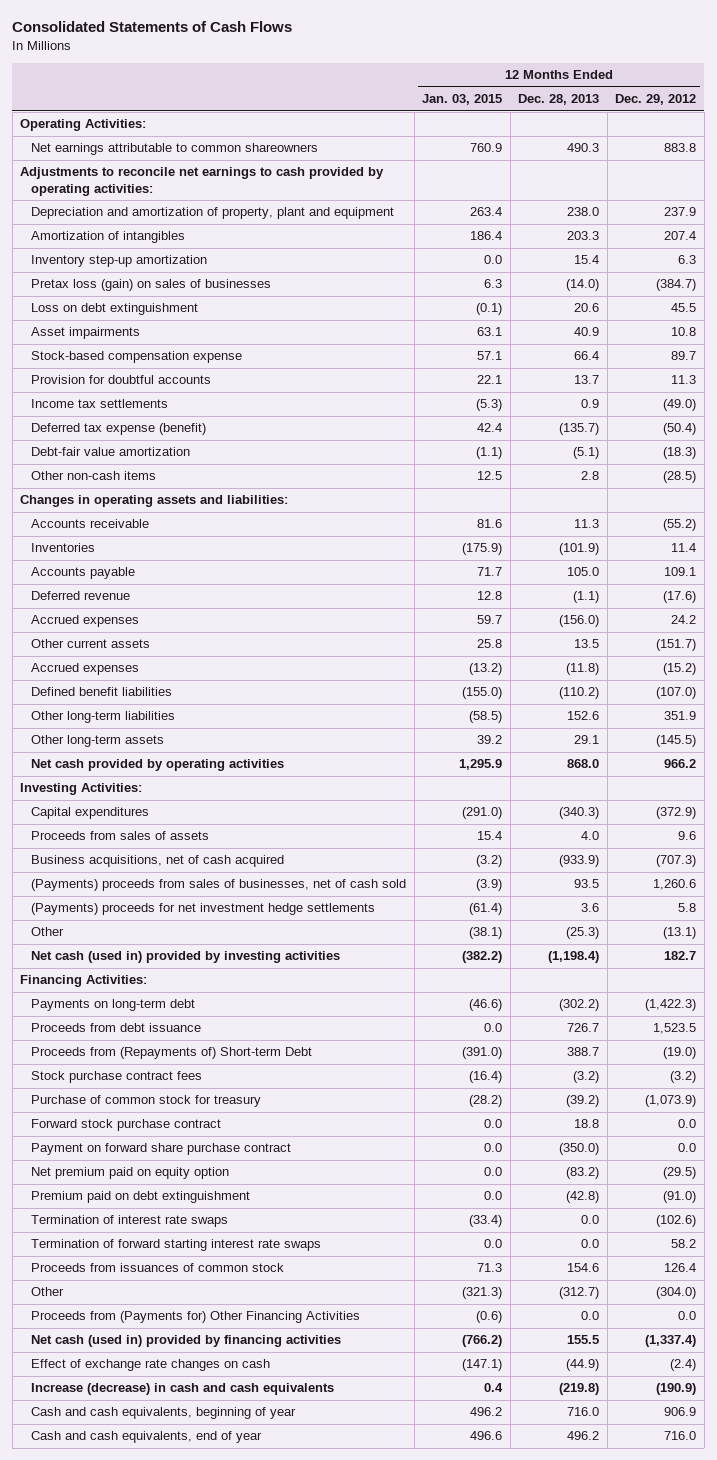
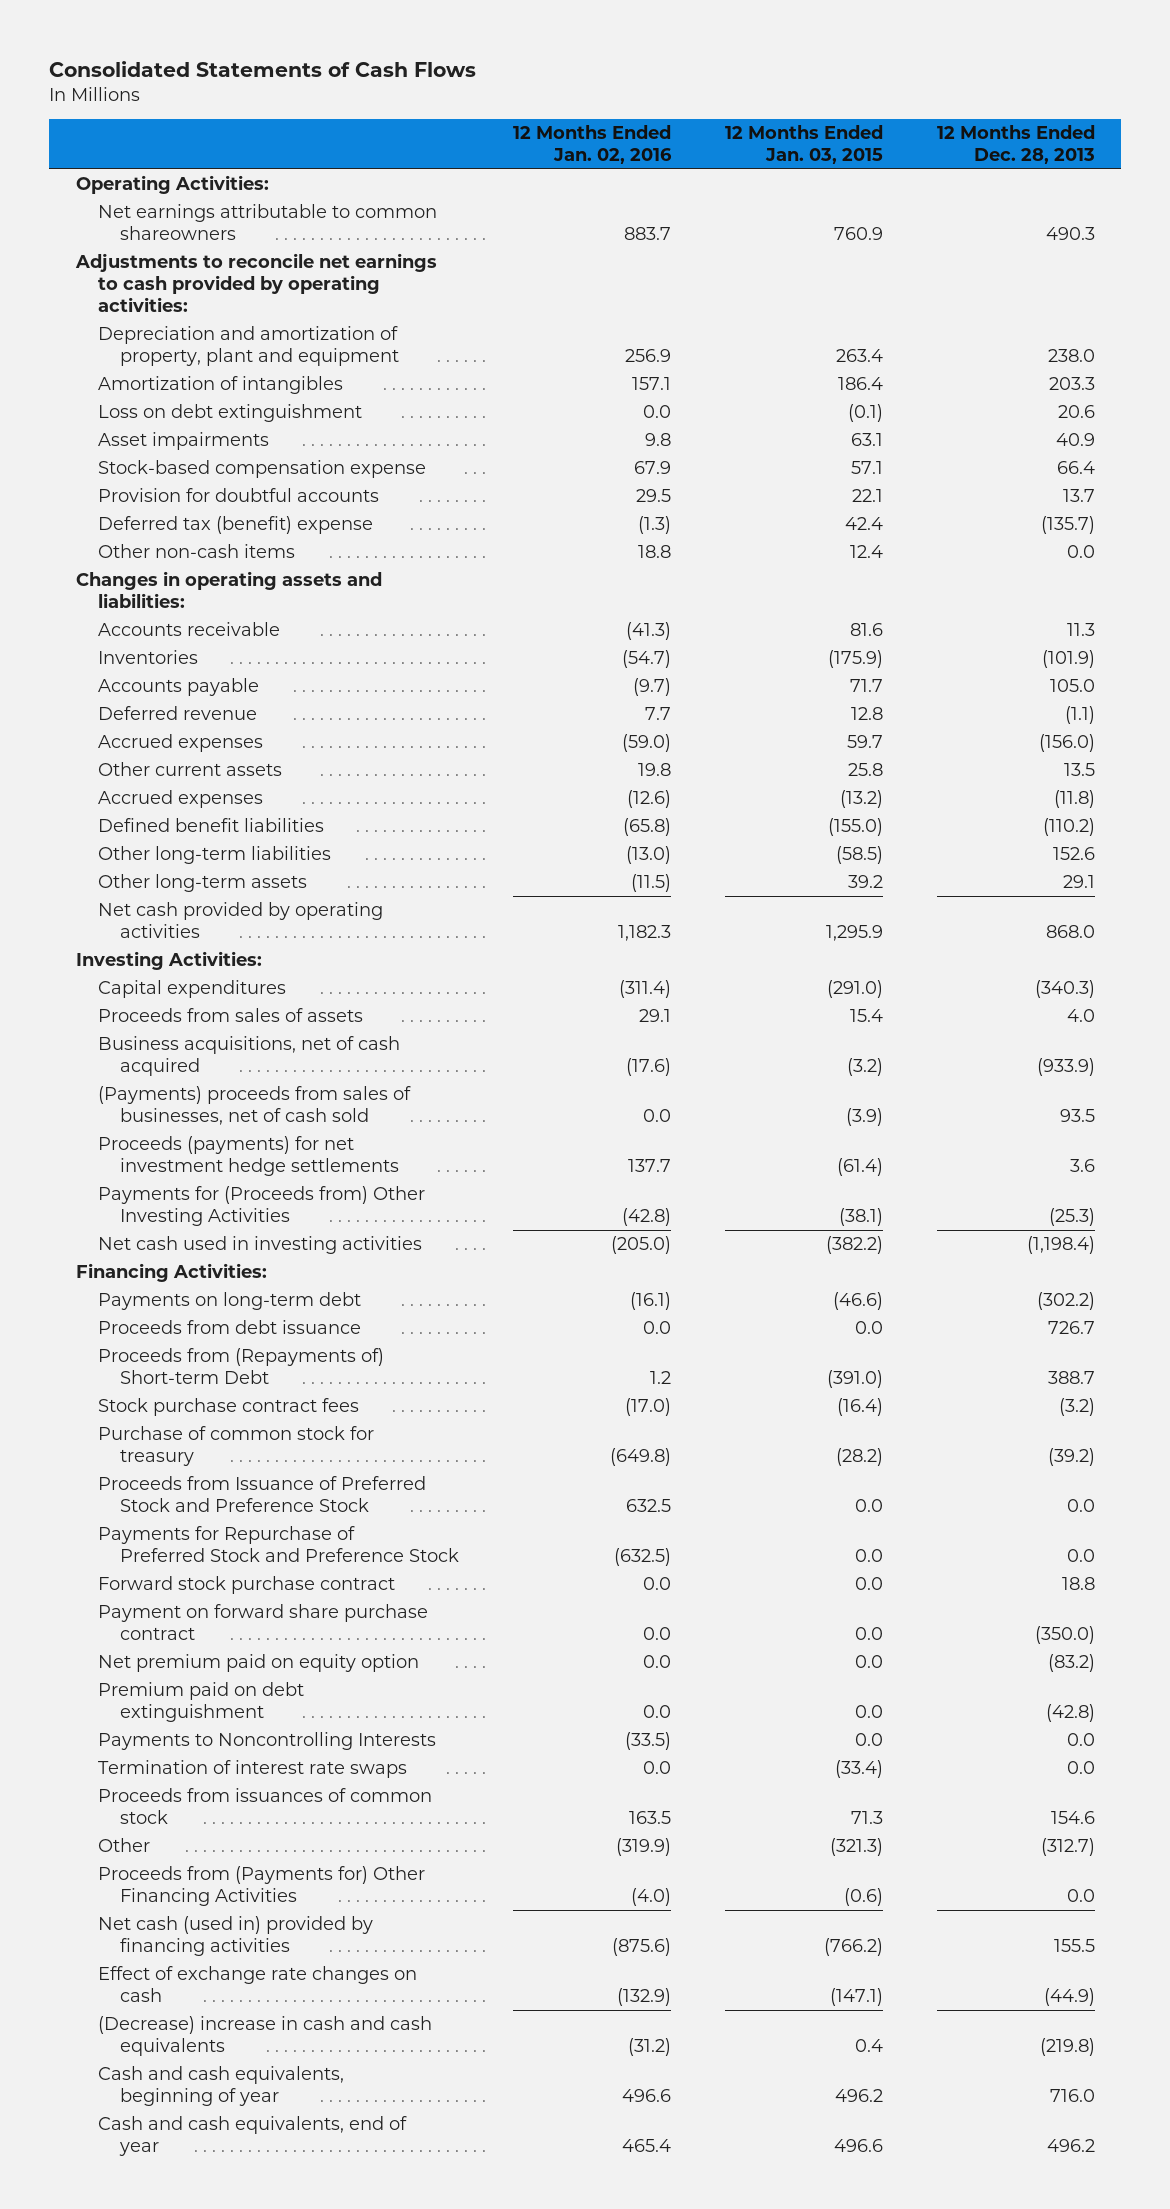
[615,94,697,106] Dec. 29, 2012 -> none
none -> [512,125,672,165] 12 Months Ended Jan. 02, 2016
[31,255,208,268] Inventory step-up amortization -> none
[31,279,272,292] Pretax loss (gain) on sales of businesses -> none
[31,399,169,409] Income tax settlements -> none
[31,447,191,457] Debt-fair value amortization -> none
[31,423,207,436] Deferred tax expense (benefit) -> [97,516,373,535] Deferred tax (benefit) expense
[477,471,503,481] 12.5 -> [849,545,883,559] 12.4
[581,471,600,481] 2.8 -> [1066,545,1095,559] 0.0
[31,903,376,916] (Payments) proceeds for net investment hedge settlements -> [97,1136,399,1177] Proceeds (payments) for net investment hedge settlements
[31,927,65,937] Other -> [97,1186,425,1227] Payments for (Proceeds from) Other Investing Activities
[31,951,341,964] Net cash (used in) provided by investing activities -> [97,1236,422,1255] Net cash used in investing activities
none -> [97,1476,426,1513] Proceeds from Issuance of Preferred Stock and Preference Stock
none -> [97,1526,459,1563] Payments for Repurchase of Preferred Stock and Preference Stock
none -> [97,1732,436,1751] Payments to Noncontrolling Interests
[31,1239,322,1252] Termination of forward starting interest rate swaps -> none
[31,1383,335,1396] Increase (decrease) in cash and cash equivalents -> [97,2016,432,2057] (Decrease) increase in cash and cash equivalents

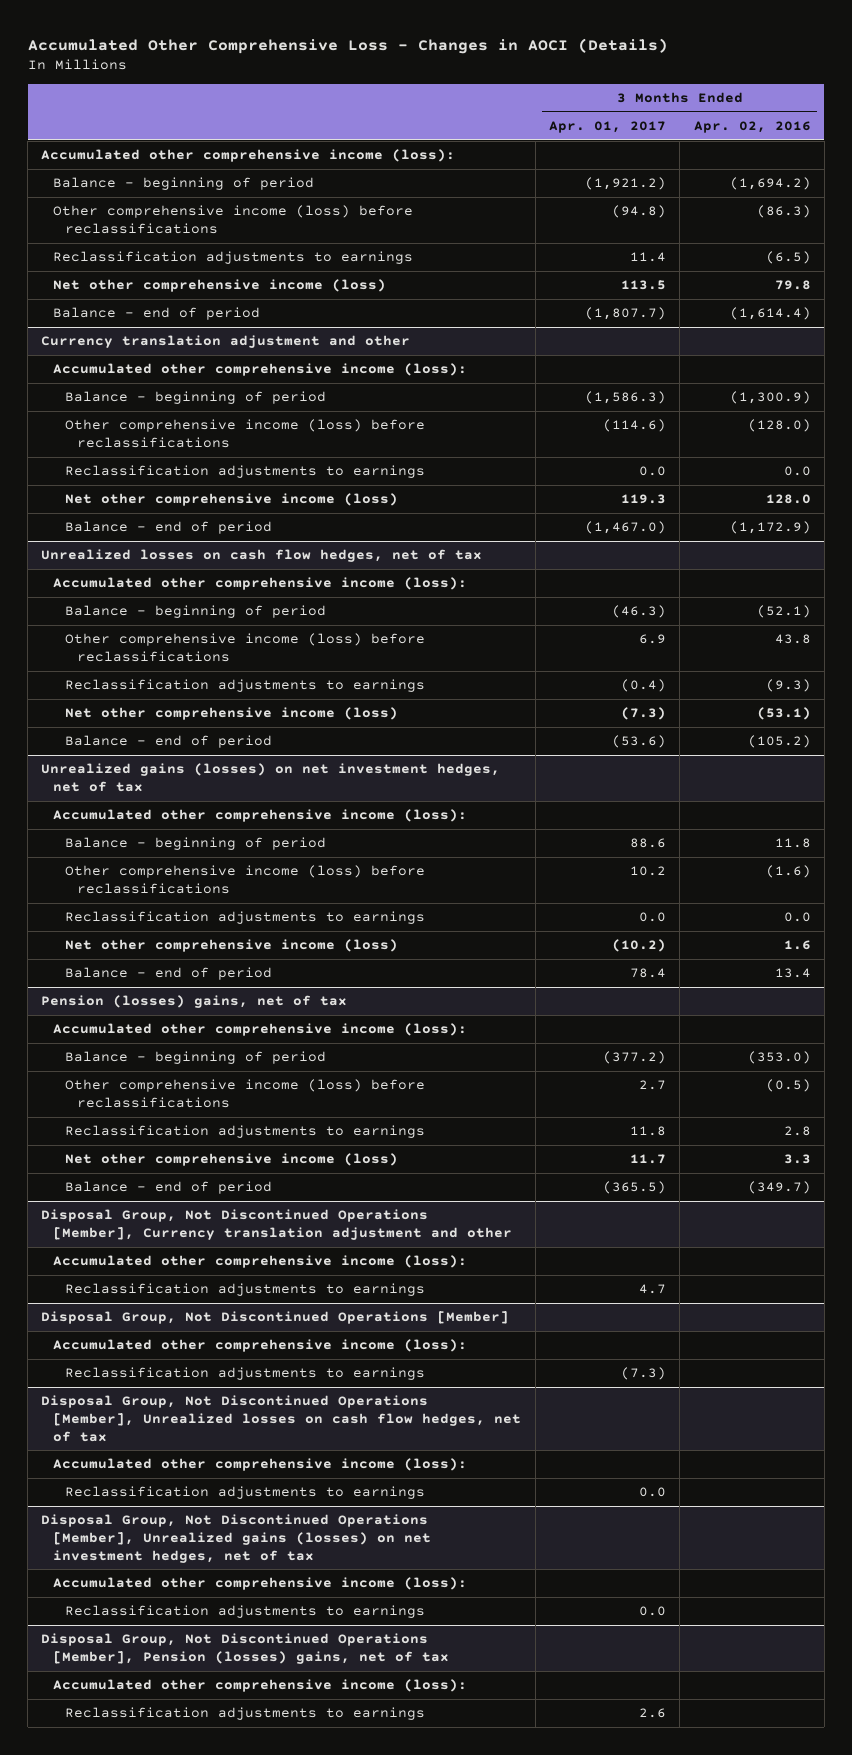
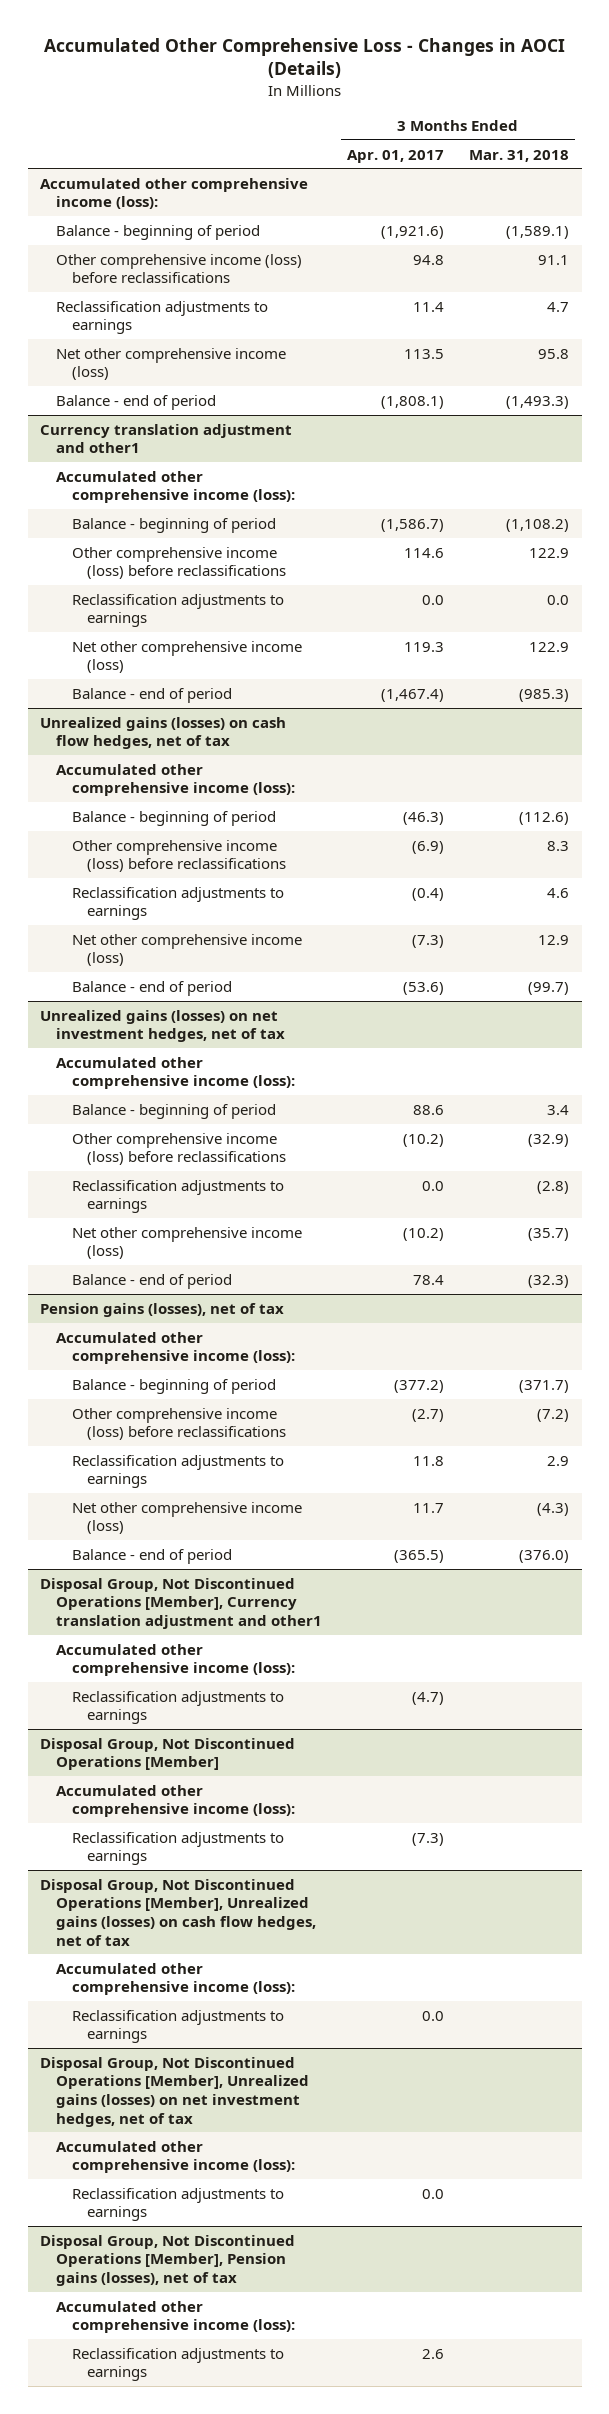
[693,121,811,134] Apr. 02, 2016 -> none
none -> [469,149,570,162] Mar. 31, 2018
[584,177,666,191] (1,921.2) -> [381,225,445,239] (1,921.6)
[611,205,666,219] (94.8) -> [413,254,445,265] 94.8
[584,307,666,321] (1,807.7) -> [381,395,445,409] (1,808.1)
[41,335,411,349] Currency translation adjustment and other -> [40,423,293,454] Currency translation adjustment and other1
[584,391,666,405] (1,586.3) -> [381,518,445,532] (1,586.7)
[602,419,666,433] (114.6) -> [404,547,445,558] 114.6
[584,521,666,535] (1,467.0) -> [381,688,445,702] (1,467.4)
[41,549,483,563] Unrealized losses on cash flow hedges, net of tax -> [40,716,287,750] Unrealized gains (losses) on cash flow hedges, net of tax
[638,634,666,645] 6.9 -> [412,840,445,854] (6.9)
[629,866,666,877] 10.2 -> [403,1133,445,1147] (10.2)
[41,995,348,1009] Pension (losses) gains, net of tax -> [40,1302,285,1317] Pension gains (losses), net of tax
[638,1080,666,1091] 2.7 -> [412,1408,445,1422] (2.7)
[41,1209,513,1240] Disposal Group, Not Discontinued Operations [Member], Currency translation adjustment and other -> [40,1577,322,1629] Disposal Group, Not Discontinued Operations [Member], Currency translation adjustment and other1
[638,1284,666,1295] 4.7 -> [412,1691,445,1705] (4.7)
[41,1395,522,1442] Disposal Group, Not Discontinued Operations [Member], Unrealized losses on cash flow hedges, net of tax -> [40,1878,316,1946] Disposal Group, Not Discontinued Operations [Member], Unrealized gains (losses) on cash flow hedges, net of tax
[41,1633,450,1664] Disposal Group, Not Discontinued Operations [Member], Pension (losses) gains, net of tax -> [40,2234,296,2286] Disposal Group, Not Discontinued Operations [Member], Pension gains (losses), net of tax

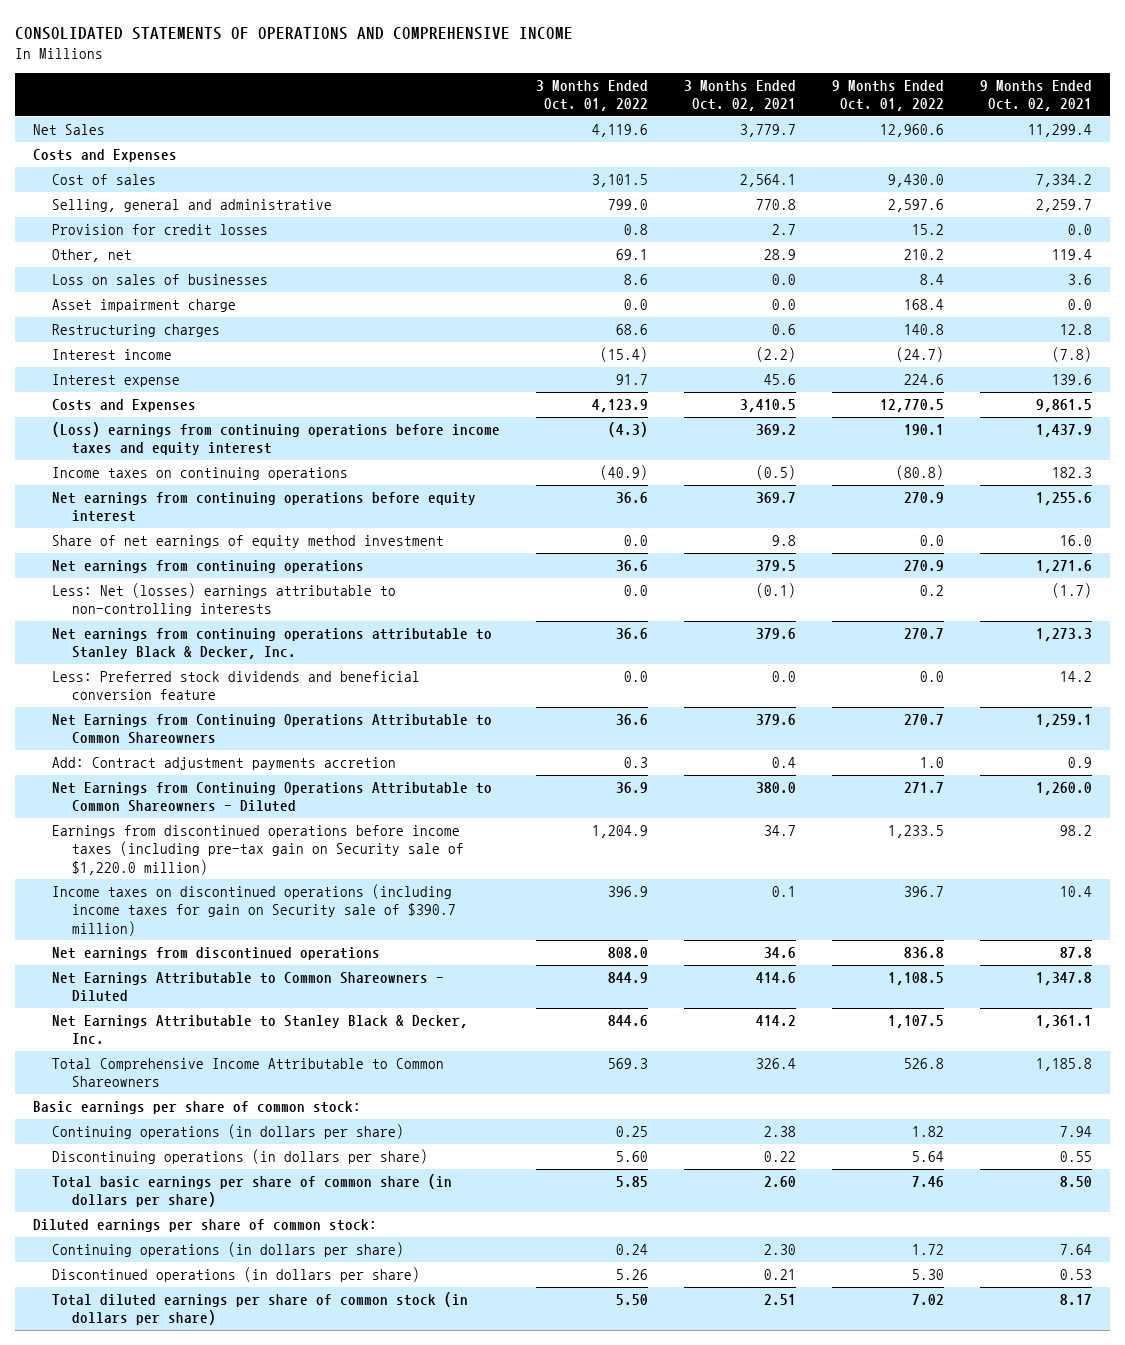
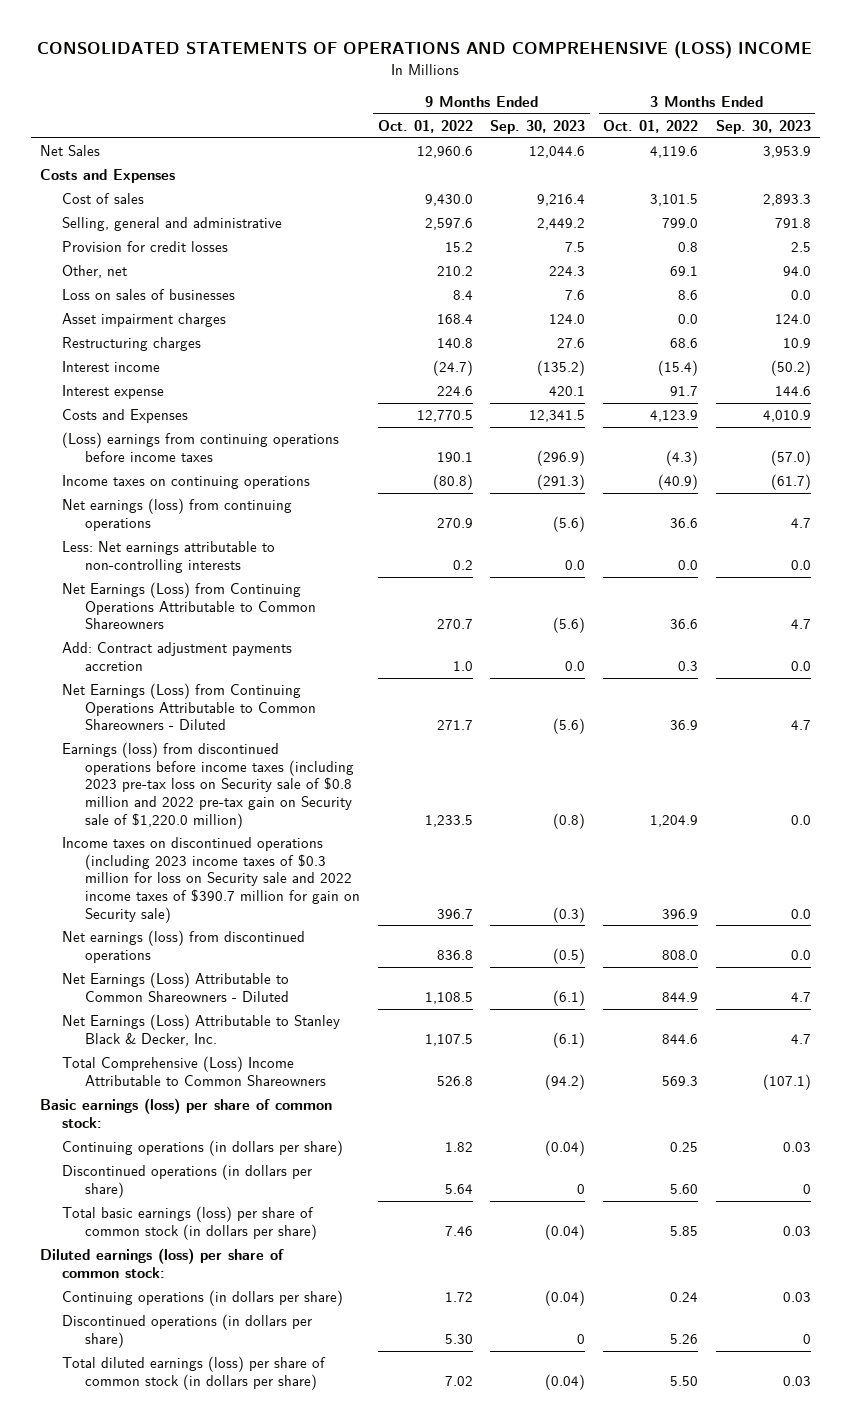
[14,26,573,40] CONSOLIDATED STATEMENTS OF OPERATIONS AND COMPREHENSIVE INCOME -> [37,41,813,60] CONSOLIDATED STATEMENTS OF OPERATIONS AND COMPREHENSIVE (LOSS) INCOME
[684,79,797,112] 3 Months Ended Oct. 02, 2021 -> none
[980,79,1093,112] 9 Months Ended Oct. 02, 2021 -> none
none -> [490,120,586,135] Sep. 30, 2023
none -> [716,120,812,135] Sep. 30, 2023
[52,299,237,313] Asset impairment charge -> [62,313,227,328] Asset impairment charges
[52,422,501,456] (Loss) earnings from continuing operations before income taxes and equity interest -> [62,432,340,462] (Loss) earnings from continuing operations before income taxes
[52,492,477,523] Net earnings from continuing operations before equity interest -> none
[52,535,445,549] Share of net earnings of equity method investment -> none
[52,671,421,701] Less: Preferred stock dividends and beneficial conversion feature -> none
[52,714,493,745] Net Earnings from Continuing Operations Attributable to Common Shareowners -> none
[52,560,365,574] Net earnings from continuing operations -> [62,498,293,531] Net earnings (loss) from continuing operations
[52,583,397,617] Less: Net (losses) earnings attributable to non-controlling interests -> [62,541,276,573] Less: Net earnings attributable to non-controlling interests
[52,628,493,660] Net earnings from continuing operations attributable to Stanley Black & Decker, Inc. -> [62,582,316,630] Net Earnings (Loss) from Continuing Operations Attributable to Common Shareowners
[52,782,493,813] Net Earnings from Continuing Operations Attributable to Common Shareowners - Diluted -> [62,683,316,731] Net Earnings (Loss) from Continuing Operations Attributable to Common Shareowners - Diluted
[52,825,464,875] Earnings from discontinued operations before income taxes (including pre-tax gain on Security sale of $1,220.0 million) -> [62,742,354,829] Earnings (loss) from discontinued operations before income taxes (including 2023 pre-tax loss on Security sale of $0.8 million and 2022 pre-tax gain on Security sale of $1,220.0 million)
[52,884,456,936] Income taxes on discontinued operations (including income taxes for gain on Security sale of $390.7 million) -> [62,837,360,923] Income taxes on discontinued operations (including 2023 income taxes of $0.3 million for loss on Security sale and 2022 income taxes of $390.7 million for gain on Security sale)
[52,947,381,961] Net earnings from discontinued operations -> [62,930,306,963] Net earnings (loss) from discontinued operations
[52,972,445,1003] Net Earnings Attributable to Common Shareowners - Diluted -> [62,972,290,1002] Net Earnings (Loss) Attributable to Common Shareowners - Diluted
[52,1015,469,1045] Net Earnings Attributable to Stanley Black & Decker, Inc. -> [62,1014,341,1046] Net Earnings (Loss) Attributable to Stanley Black & Decker, Inc.
[52,1058,445,1088] Total Comprehensive Income Attributable to Common Shareowners -> [62,1056,326,1086] Total Comprehensive (Loss) Income Attributable to Common Shareowners
[32,1101,361,1115] Basic earnings per share of common stock: -> [39,1098,332,1128] Basic earnings (loss) per share of common stock:
[52,1149,429,1165] Discontinuing operations (in dollars per share) -> [62,1164,313,1198] Discontinued operations (in dollars per share)
[52,1174,453,1208] Total basic earnings per share of common share (in dollars per share) -> [62,1206,317,1240] Total basic earnings (loss) per share of common stock (in dollars per share)
[32,1219,377,1233] Diluted earnings per share of common stock: -> [39,1248,284,1278] Diluted earnings (loss) per share of common stock:
[52,1292,469,1326] Total diluted earnings per share of common stock (in dollars per share) -> [62,1356,327,1390] Total diluted earnings (loss) per share of common stock (in dollars per share)

